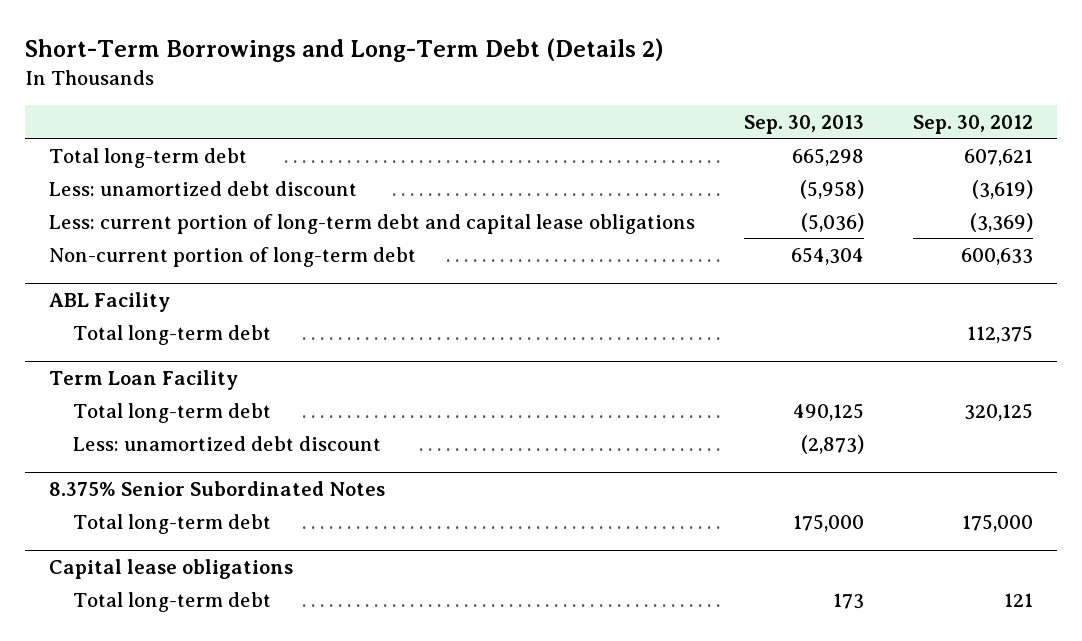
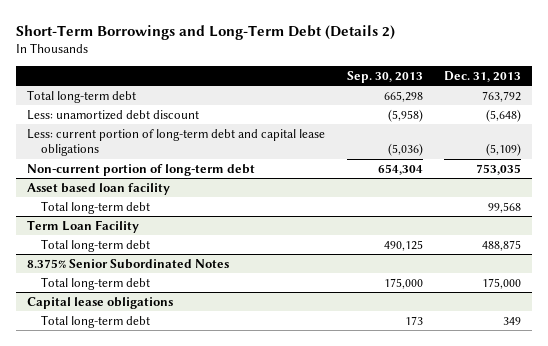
[913,115,1034,135] Sep. 30, 2012 -> none
none -> [444,71,522,83] Dec. 31, 2013
[49,291,171,312] ABL Facility -> none
none -> [26,182,170,195] Asset based loan facility
[73,435,382,451] Less: unamortized debt discount -> none

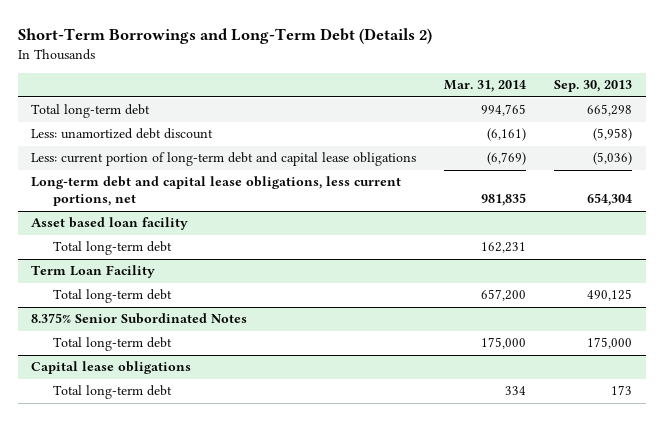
[444,71,522,83] Dec. 31, 2013 -> none
none -> [444,80,527,93] Mar. 31, 2014
[26,163,255,176] Non-current portion of long-term debt -> [31,176,402,207] Long-term debt and capital lease obligations, less current portions, net

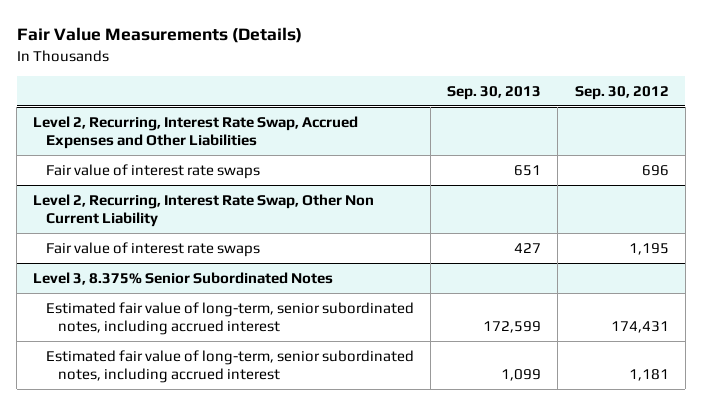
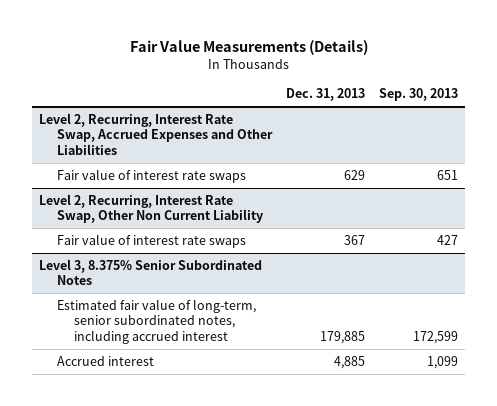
[574,85,669,100] Sep. 30, 2012 -> none
none -> [285,88,365,102] Dec. 31, 2013
[45,349,414,383] Estimated fair value of long-term, senior subordinated notes, including accrued interest -> [56,356,154,367] Accrued interest

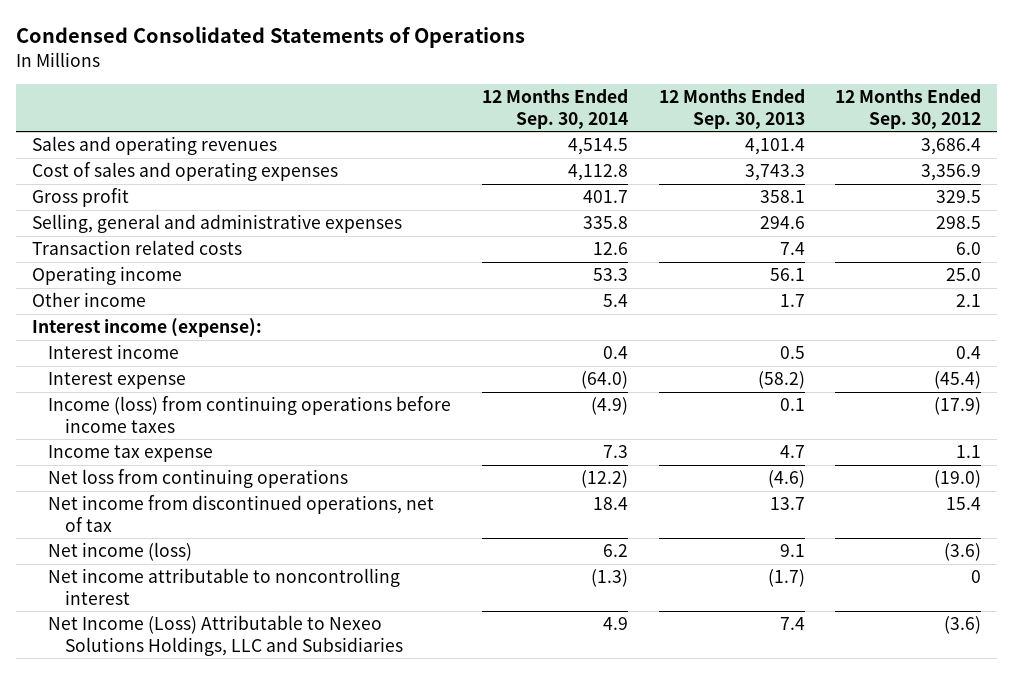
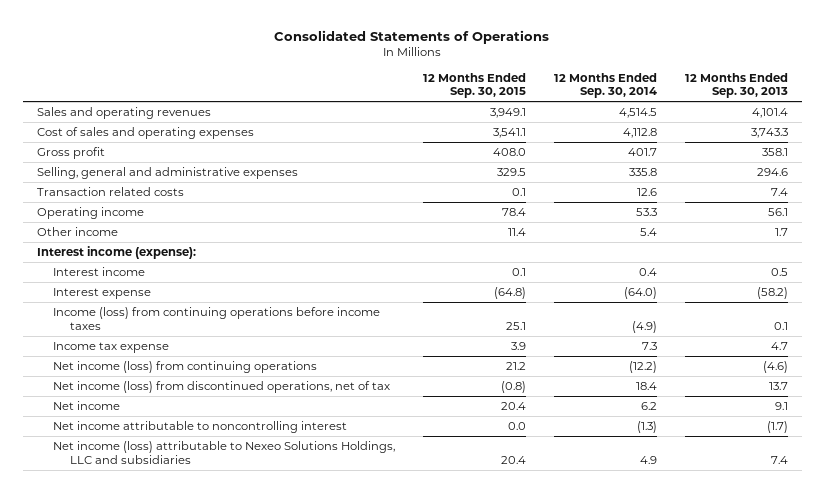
[16,26,526,49] Condensed Consolidated Statements of Operations -> [274,29,550,44] Consolidated Statements of Operations
[835,89,982,129] 12 Months Ended Sep. 30, 2012 -> none
none -> [423,72,527,99] 12 Months Ended Sep. 30, 2015
[48,469,349,489] Net loss from continuing operations -> [53,361,318,374] Net income (loss) from continuing operations
[48,495,435,532] Net income from discontinued operations, net of tax -> [53,381,391,394] Net income (loss) from discontinued operations, net of tax
[48,542,193,562] Net income (loss) -> [53,401,121,411] Net income
[48,615,403,656] Net Income (Loss) Attributable to Nexeo Solutions Holdings, LLC and Subsidiaries -> [53,441,396,464] Net income (loss) attributable to Nexeo Solutions Holdings, LLC and subsidiaries

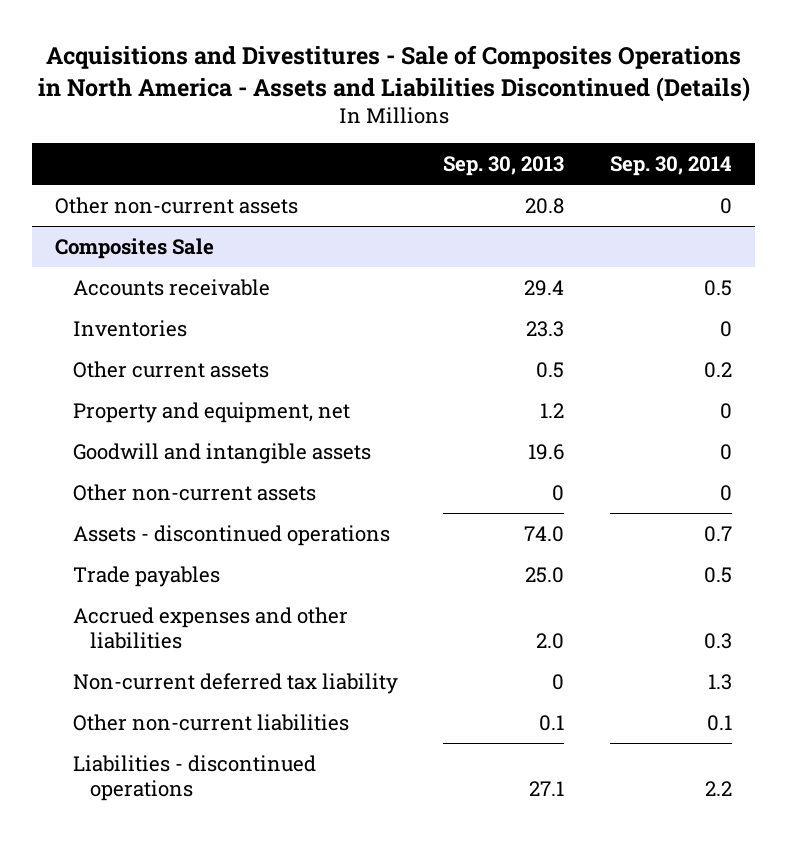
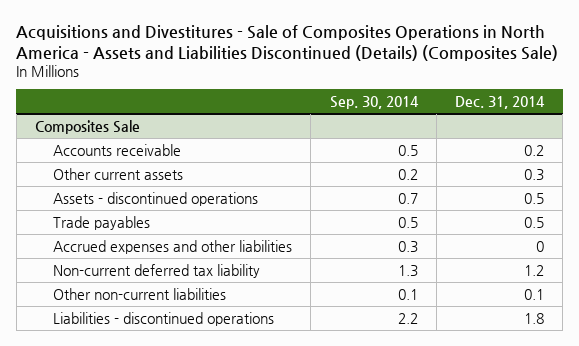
[37,44,750,102] Acquisitions and Divestitures - Sale of Composites Operations in North America - Assets and Liabilities Discontinued (Details) -> [16,24,559,61] Acquisitions and Divestitures - Sale of Composites Operations in North America - Assets and Liabilities Discontinued (Details) (Composites Sale)
[443,156,565,177] Sep. 30, 2013 -> none
none -> [455,95,546,109] Dec. 31, 2014
[55,196,299,214] Other non-current assets -> none
[72,319,187,337] Inventories -> none
[72,401,350,423] Property and equipment, net -> none
[72,442,371,464] Goodwill and intangible assets -> none
[72,483,316,501] Other non-current assets -> none

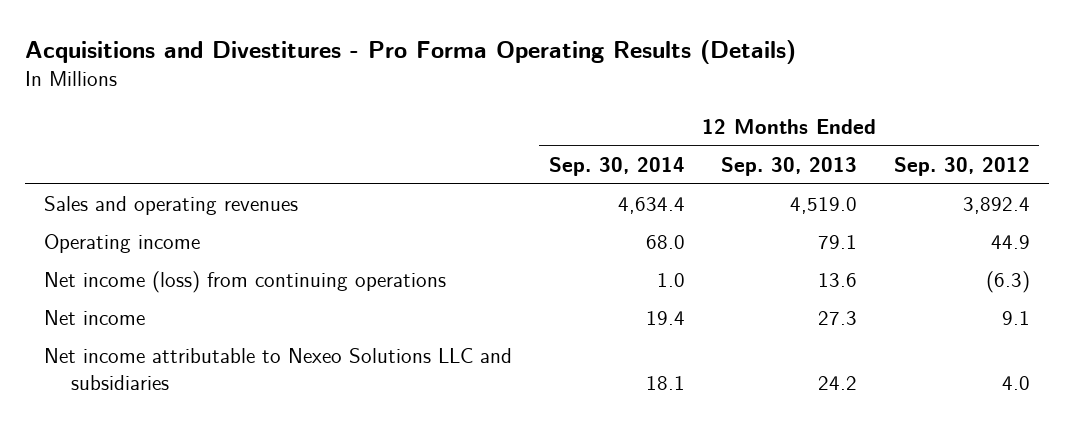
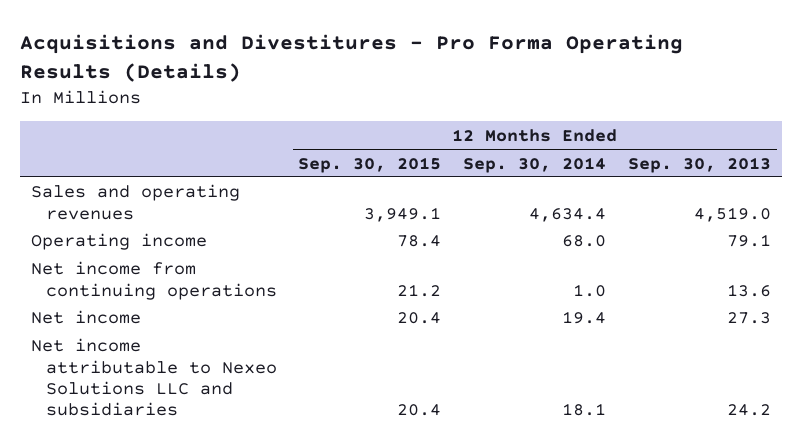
[894,156,1031,176] Sep. 30, 2012 -> none
none -> [298,156,442,173] Sep. 30, 2015
[43,271,446,294] Net income (loss) from continuing operations -> [31,261,277,300] Net income from continuing operations

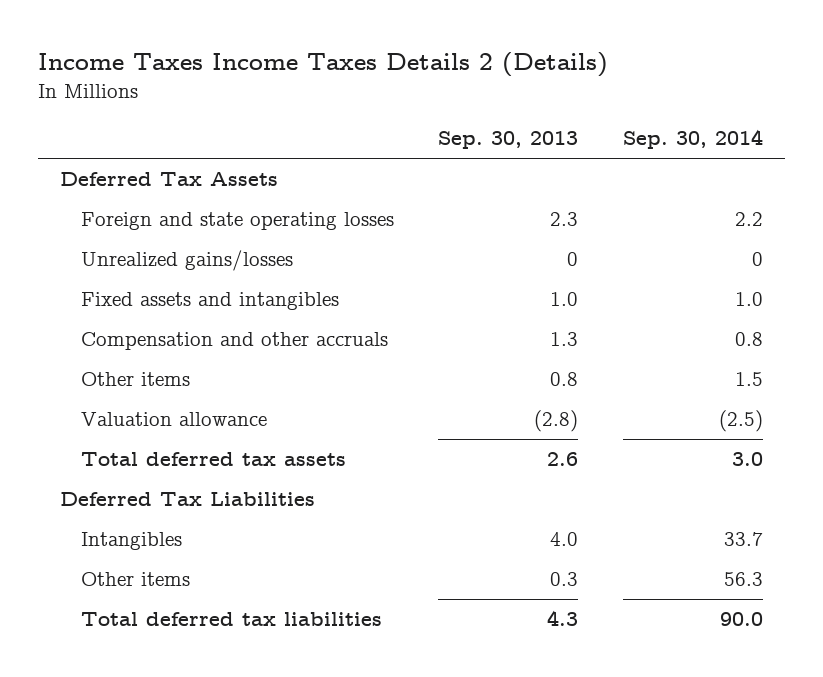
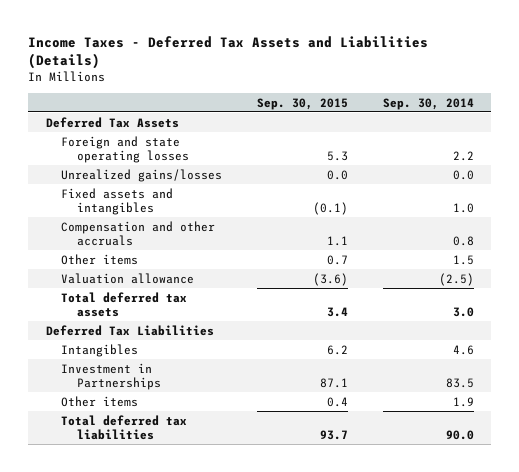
[38,51,609,77] Income Taxes Income Taxes Details 2 (Details) -> [28,35,429,70] Income Taxes - Deferred Tax Assets and Liabilities (Details)
[438,131,579,150] Sep. 30, 2013 -> none
none -> [257,97,349,110] Sep. 30, 2015
[751,252,763,267] 0 -> [452,169,474,180] 0.0
[723,532,763,547] 33.7 -> [452,344,474,355] 4.6
none -> [61,362,162,390] Investment in Partnerships
[723,572,763,587] 56.3 -> [452,396,474,407] 1.9

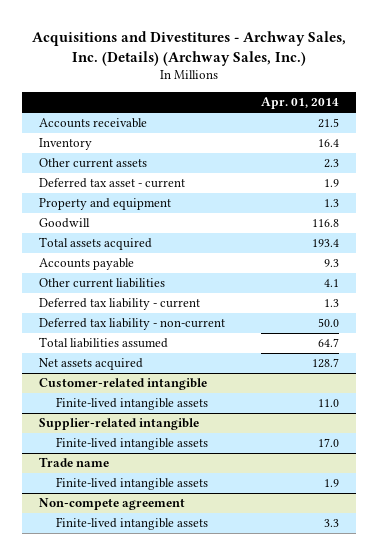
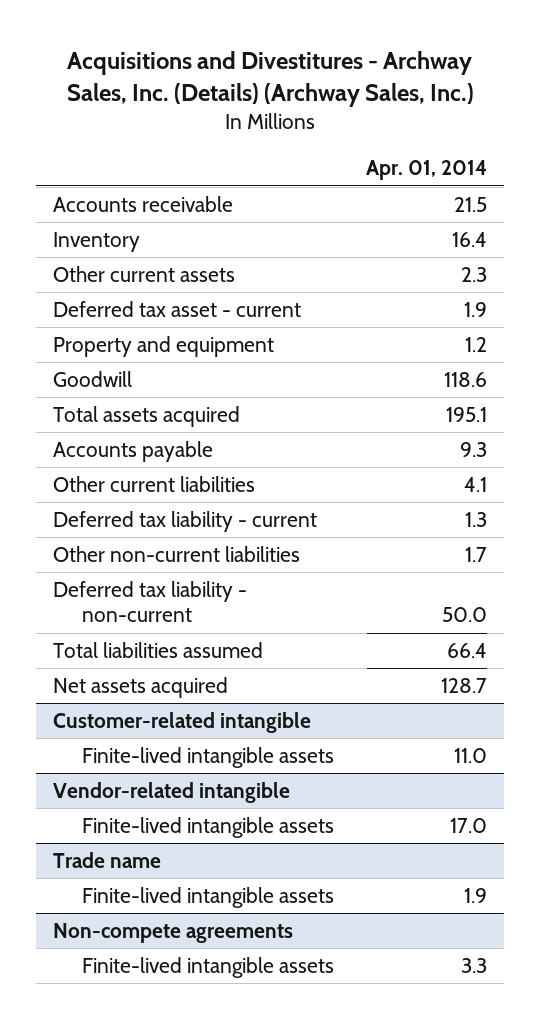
[323,199,339,208] 1.3 -> [465,336,488,352] 1.2
[311,219,339,228] 116.8 -> [444,371,488,387] 118.6
[311,239,339,248] 193.4 -> [446,406,488,422] 195.1
none -> [52,545,300,562] Other non-current liabilities
[317,338,339,348] 64.7 -> [447,642,488,658] 66.4
[39,418,200,431] Supplier-related intangible -> [52,781,290,803] Vendor-related intangible
[39,498,186,511] Non-compete agreement -> [52,922,293,943] Non-compete agreements

